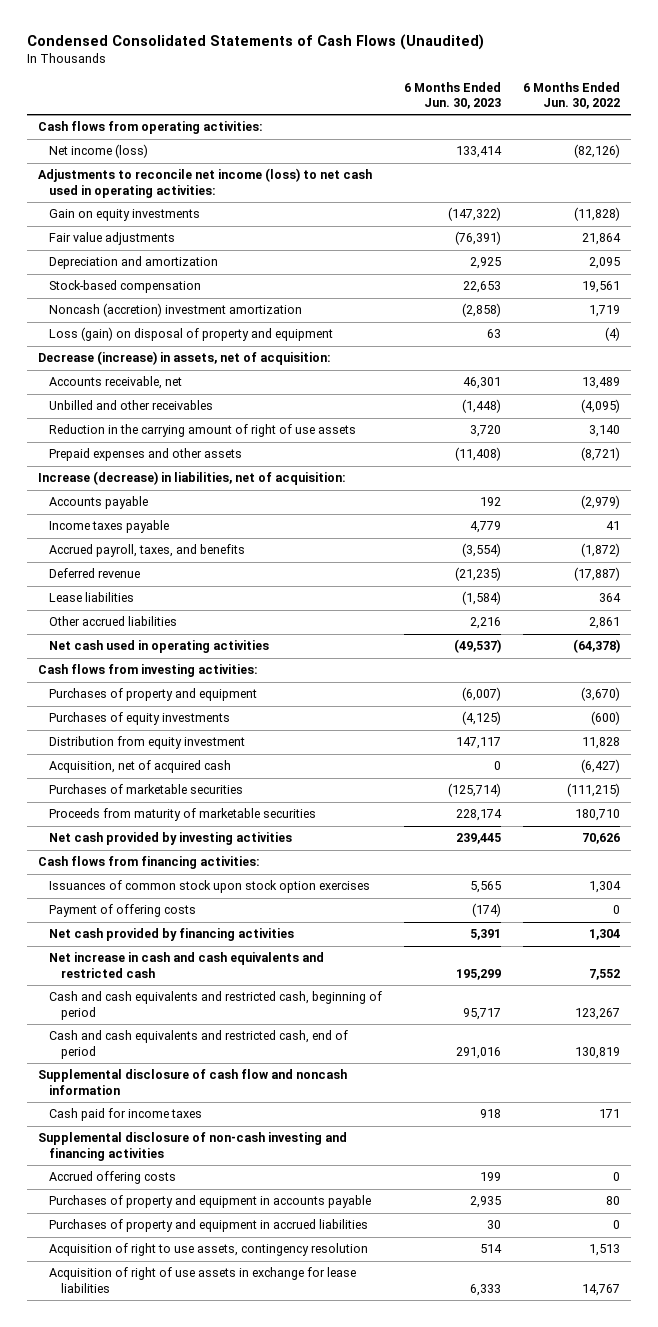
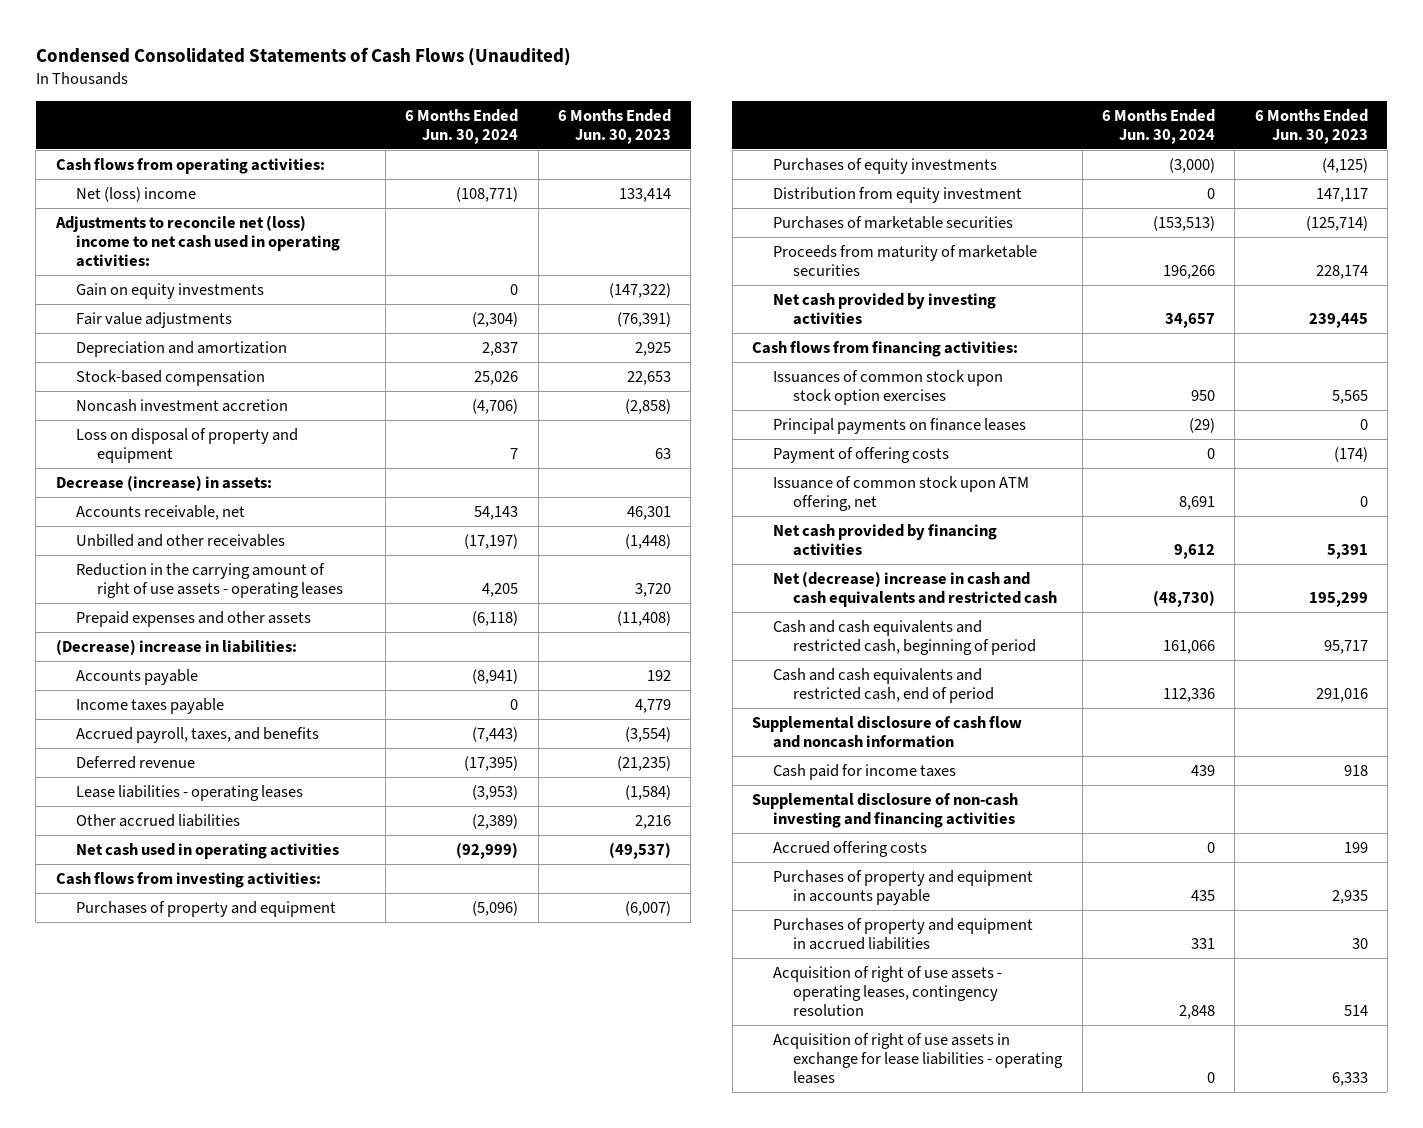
[523,81,621,109] 6 Months Ended Jun. 30, 2022 -> none
none -> [405,108,519,144] 6 Months Ended Jun. 30, 2024
[49,144,149,159] Net income (loss) -> [76,186,197,202] Net (loss) income
[37,168,372,198] Adjustments to reconcile net income (loss) to net cash used in operating activities: -> [54,214,341,268] Adjustments to reconcile net (loss) income to net cash used in operating activities:
[49,303,303,318] Noncash (accretion) investment amortization -> [76,398,289,412] Noncash investment accretion
[49,327,334,342] Loss (gain) on disposal of property and equipment -> [76,427,299,464] Loss on disposal of property and equipment
[37,351,331,366] Decrease (increase) in assets, net of acquisition: -> [55,474,272,491] Decrease (increase) in assets:
[49,424,357,438] Reduction in the carrying amount of right of use assets -> [76,562,343,599] Reduction in the carrying amount of right of use assets - operating leases
[37,471,346,486] Increase (decrease) in liabilities, net of acquisition: -> [55,638,297,655] (Decrease) increase in liabilities:
[49,592,135,603] Lease liabilities -> [76,784,304,801] Lease liabilities - operating leases
[49,760,232,774] Acquisition, net of acquired cash -> none
none -> [772,417,1026,434] Principal payments on finance leases
none -> [772,475,1029,512] Issuance of common stock upon ATM offering, net
[49,952,325,978] Net increase in cash and cash equivalents and restricted cash -> [772,570,1058,608] Net (decrease) increase in cash and cash equivalents and restricted cash
[49,1243,369,1257] Acquisition of right to use assets, contingency resolution -> [772,965,1002,1017] Acquisition of right of use assets - operating leases, contingency resolution
[49,1267,357,1293] Acquisition of right of use assets in exchange for lease liabilities -> [772,1032,1064,1085] Acquisition of right of use assets in exchange for lease liabilities - operating leases

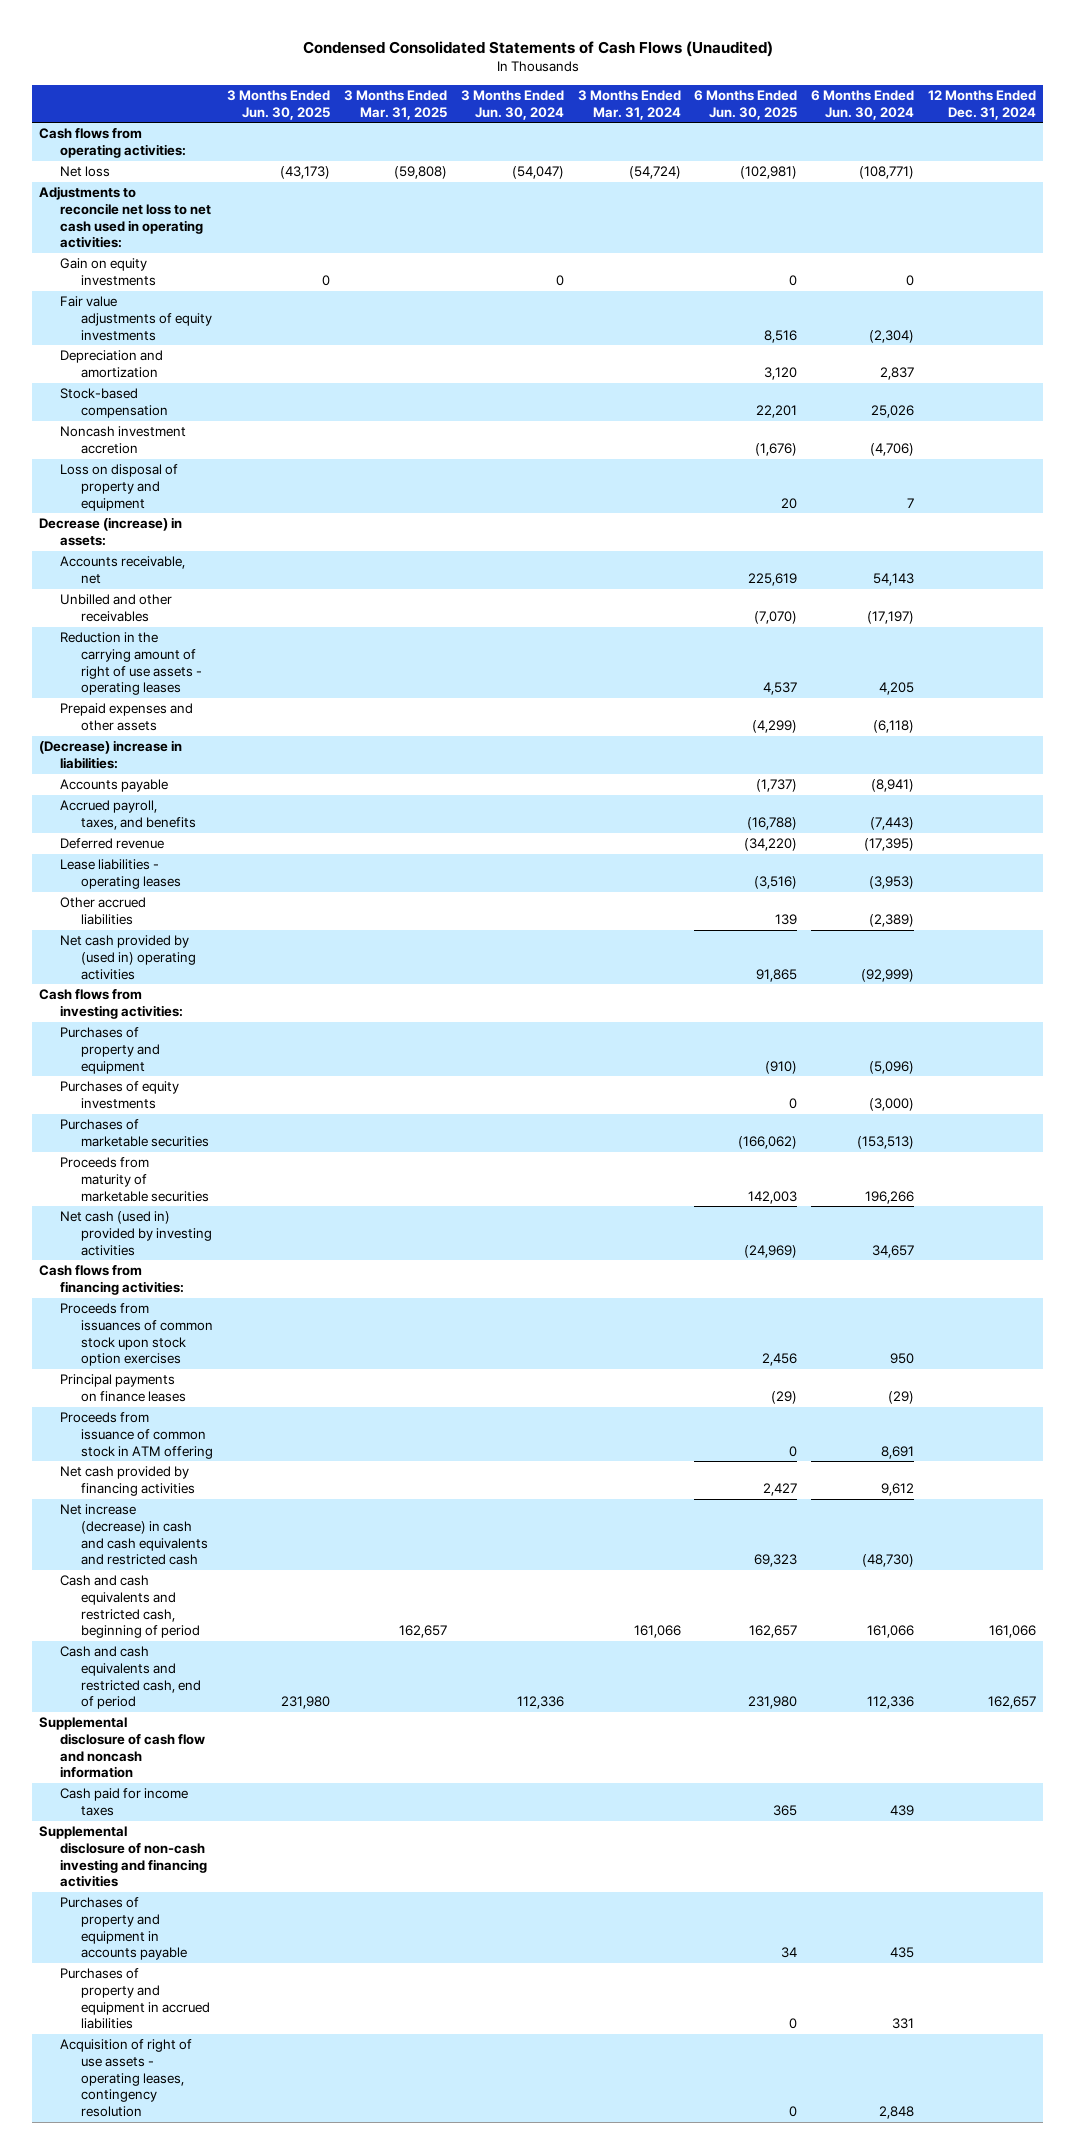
[558,108,672,144] 6 Months Ended Jun. 30, 2023 -> none
none -> [226,90,330,120] 3 Months Ended Jun. 30, 2025
none -> [343,90,447,120] 3 Months Ended Mar. 31, 2025
none -> [460,90,564,120] 3 Months Ended Jun. 30, 2024
none -> [577,90,681,120] 3 Months Ended Mar. 31, 2024
none -> [694,90,798,120] 6 Months Ended Jun. 30, 2025
none -> [928,90,1037,120] 12 Months Ended Dec. 31, 2024
[76,186,197,202] Net (loss) income -> [60,166,111,178] Net loss
[54,214,341,268] Adjustments to reconcile net (loss) income to net cash used in operating activities: -> [39,186,212,249] Adjustments to reconcile net loss to net cash used in operating activities:
[76,311,233,328] Fair value adjustments -> [60,296,213,341] Fair value adjustments of equity investments
[76,697,225,714] Income taxes payable -> none
[76,842,340,859] Net cash used in operating activities -> [60,935,197,980] Net cash provided by (used in) operating activities
[772,186,1022,203] Distribution from equity investment -> none
[772,292,996,326] Net cash provided by investing activities -> [60,1211,213,1256] Net cash (used in) provided by investing activities
[772,369,1003,406] Issuances of common stock upon stock option exercises -> [60,1303,214,1367] Proceeds from issuances of common stock upon stock option exercises
[772,446,949,463] Payment of offering costs -> none
[772,475,1029,512] Issuance of common stock upon ATM offering, net -> [60,1412,214,1459] Proceeds from issuance of common stock in ATM offering
[772,570,1058,608] Net (decrease) increase in cash and cash equivalents and restricted cash -> [60,1504,209,1566] Net increase (decrease) in cash and cash equivalents and restricted cash
[772,840,927,857] Accrued offering costs -> none
[772,1032,1064,1085] Acquisition of right of use assets in exchange for lease liabilities - operating leases -> none

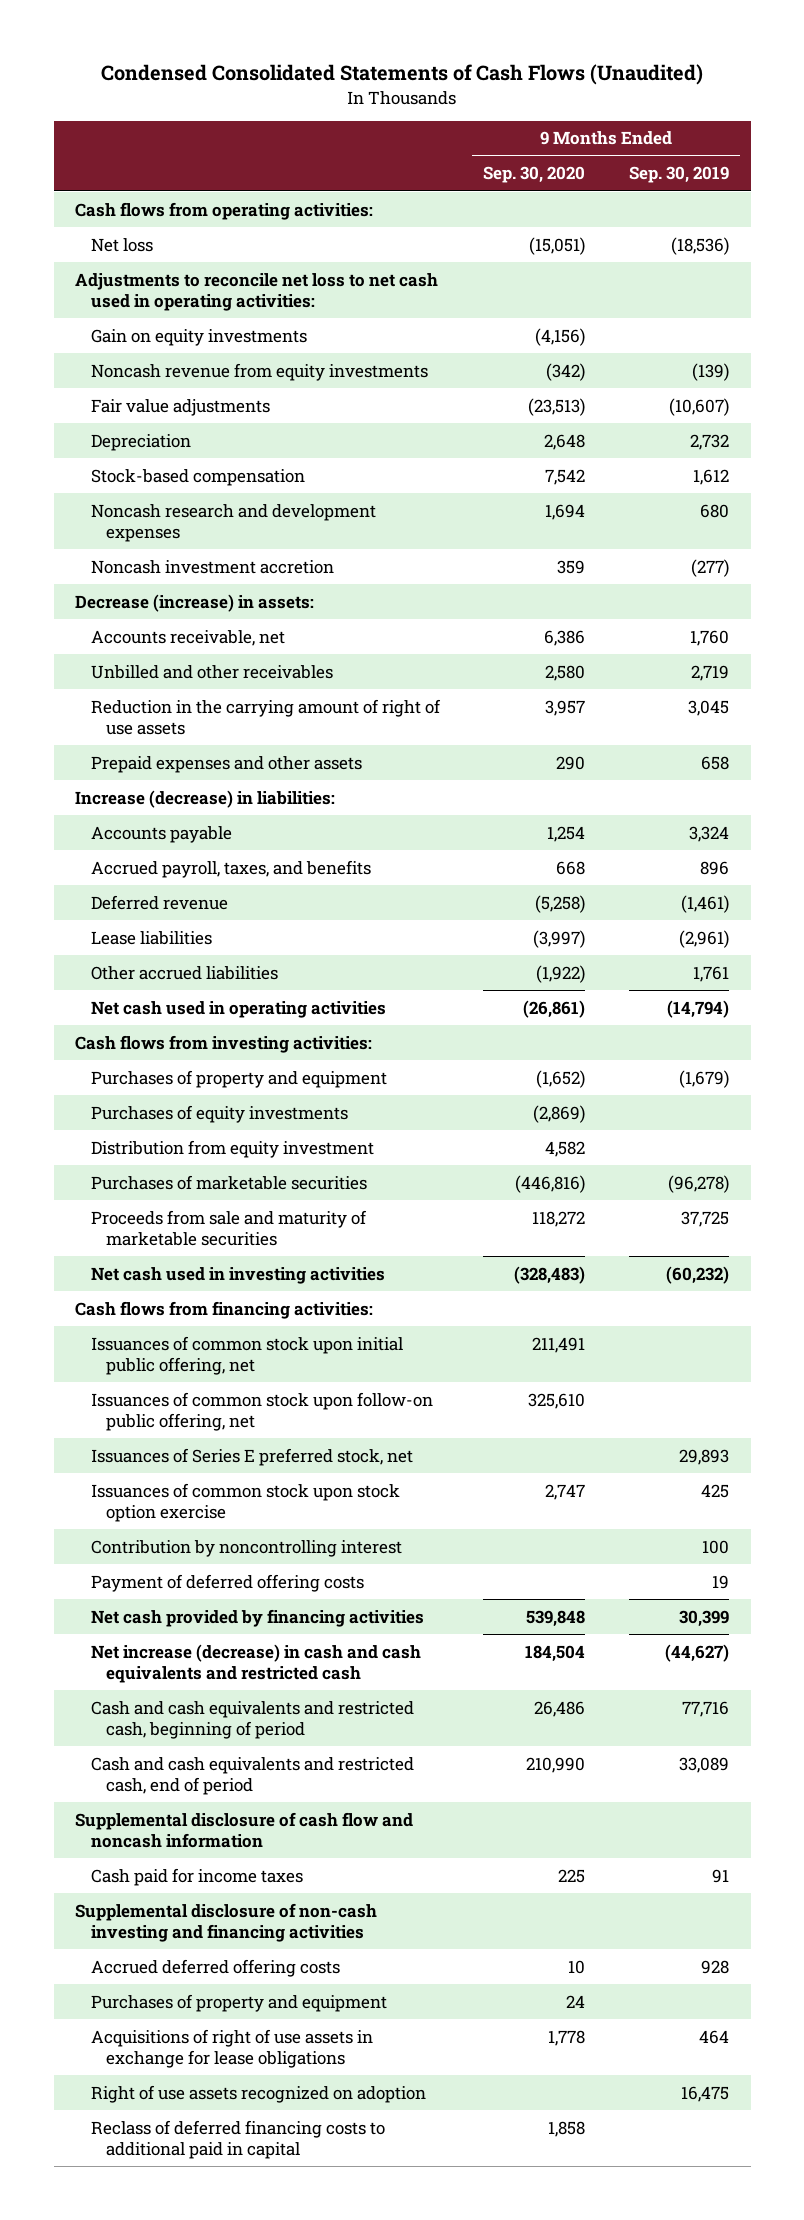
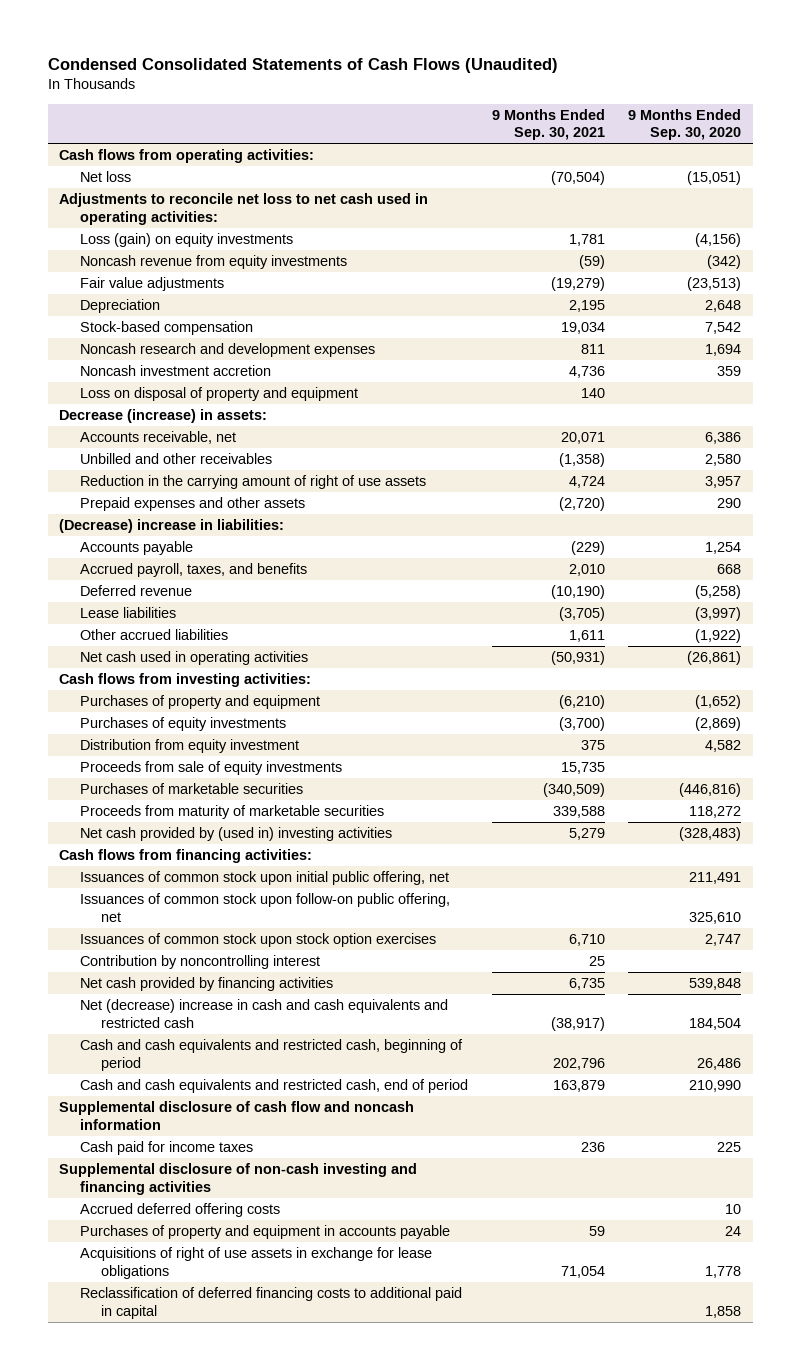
[628,166,729,184] Sep. 30, 2019 -> none
none -> [491,108,605,141] 9 Months Ended Sep. 30, 2021
[90,328,307,346] Gain on equity investments -> [80,232,294,247] Loss (gain) on equity investments
none -> [80,386,359,401] Loss on disposal of property and equipment
[75,789,336,808] Increase (decrease) in liabilities: -> [59,518,285,533] (Decrease) increase in liabilities:
none -> [80,760,343,775] Proceeds from sale of equity investments
[90,1209,367,1246] Proceeds from sale and maturity of marketable securities -> [80,804,385,819] Proceeds from maturity of marketable securities
[90,1266,385,1284] Net cash used in investing activities -> [80,826,393,841] Net cash provided by (used in) investing activities
[90,1447,413,1466] Issuances of Series E preferred stock, net -> none
[90,1482,400,1522] Issuances of common stock upon stock option exercise -> [80,932,437,947] Issuances of common stock upon stock option exercises
[90,1573,364,1592] Payment of deferred offering costs -> none
[90,1643,421,1683] Net increase (decrease) in cash and cash equivalents and restricted cash -> [80,998,449,1028] Net (decrease) increase in cash and cash equivalents and restricted cash
[90,1993,387,2012] Purchases of property and equipment -> [80,1224,451,1239] Purchases of property and equipment in accounts payable
[90,2084,426,2103] Right of use assets recognized on adoption -> none
[90,2119,385,2159] Reclass of deferred financing costs to additional paid in capital -> [80,1286,463,1319] Reclassification of deferred financing costs to additional paid in capital

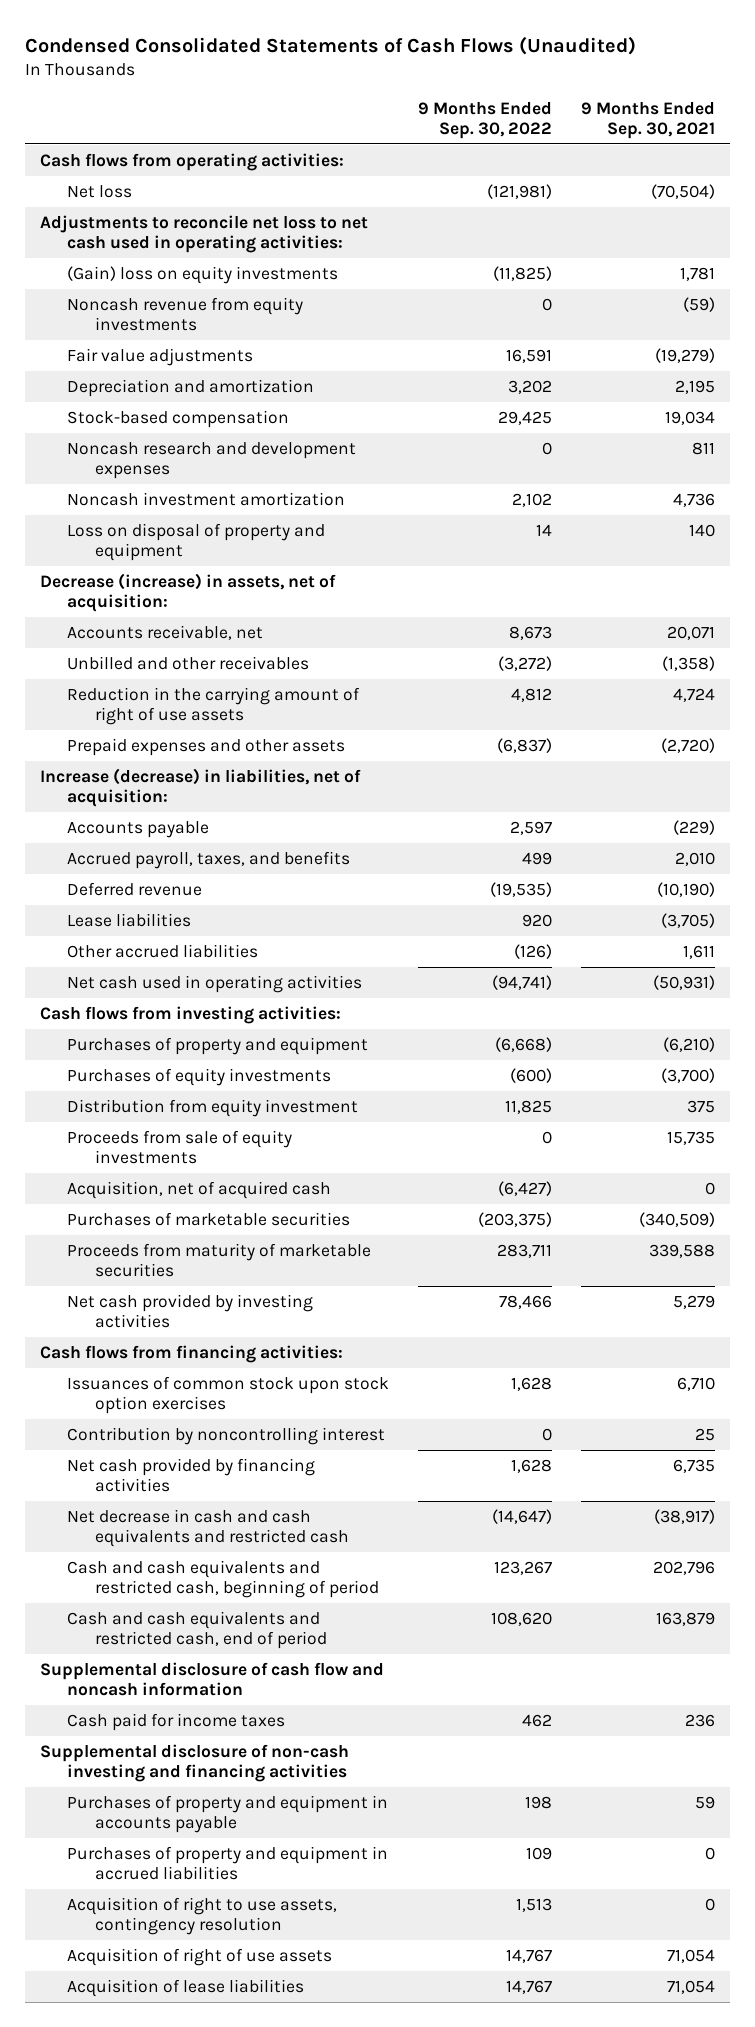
[628,108,742,141] 9 Months Ended Sep. 30, 2020 -> none
none -> [418,101,553,140] 9 Months Ended Sep. 30, 2022
[80,232,294,247] Loss (gain) on equity investments -> [67,265,339,284] (Gain) loss on equity investments
[80,298,161,313] Depreciation -> [67,378,315,397] Depreciation and amortization
[80,364,272,376] Noncash investment accretion -> [67,491,346,506] Noncash investment amortization
[59,408,268,423] Decrease (increase) in assets: -> [39,572,336,613] Decrease (increase) in assets, net of acquisition:
[59,518,285,533] (Decrease) increase in liabilities: -> [39,767,361,808] Increase (decrease) in liabilities, net of acquisition:
none -> [67,1180,332,1199] Acquisition, net of acquired cash
[80,826,393,841] Net cash provided by (used in) investing activities -> [67,1293,314,1329] Net cash provided by investing activities
[80,870,450,885] Issuances of common stock upon initial public offering, net -> none
[80,892,451,922] Issuances of common stock upon follow-on public offering, net -> none
[80,998,449,1028] Net (decrease) increase in cash and cash equivalents and restricted cash -> [67,1508,349,1548] Net decrease in cash and cash equivalents and restricted cash
[80,1202,281,1217] Accrued deferred offering costs -> none
[80,1286,463,1319] Reclassification of deferred financing costs to additional paid in capital -> none
none -> [67,1845,389,1881] Purchases of property and equipment in accrued liabilities
none -> [67,1896,338,1936] Acquisition of right to use assets, contingency resolution
[80,1246,433,1279] Acquisitions of right of use assets in exchange for lease obligations -> [67,1947,333,1966] Acquisition of right of use assets
none -> [67,1978,305,1997] Acquisition of lease liabilities

